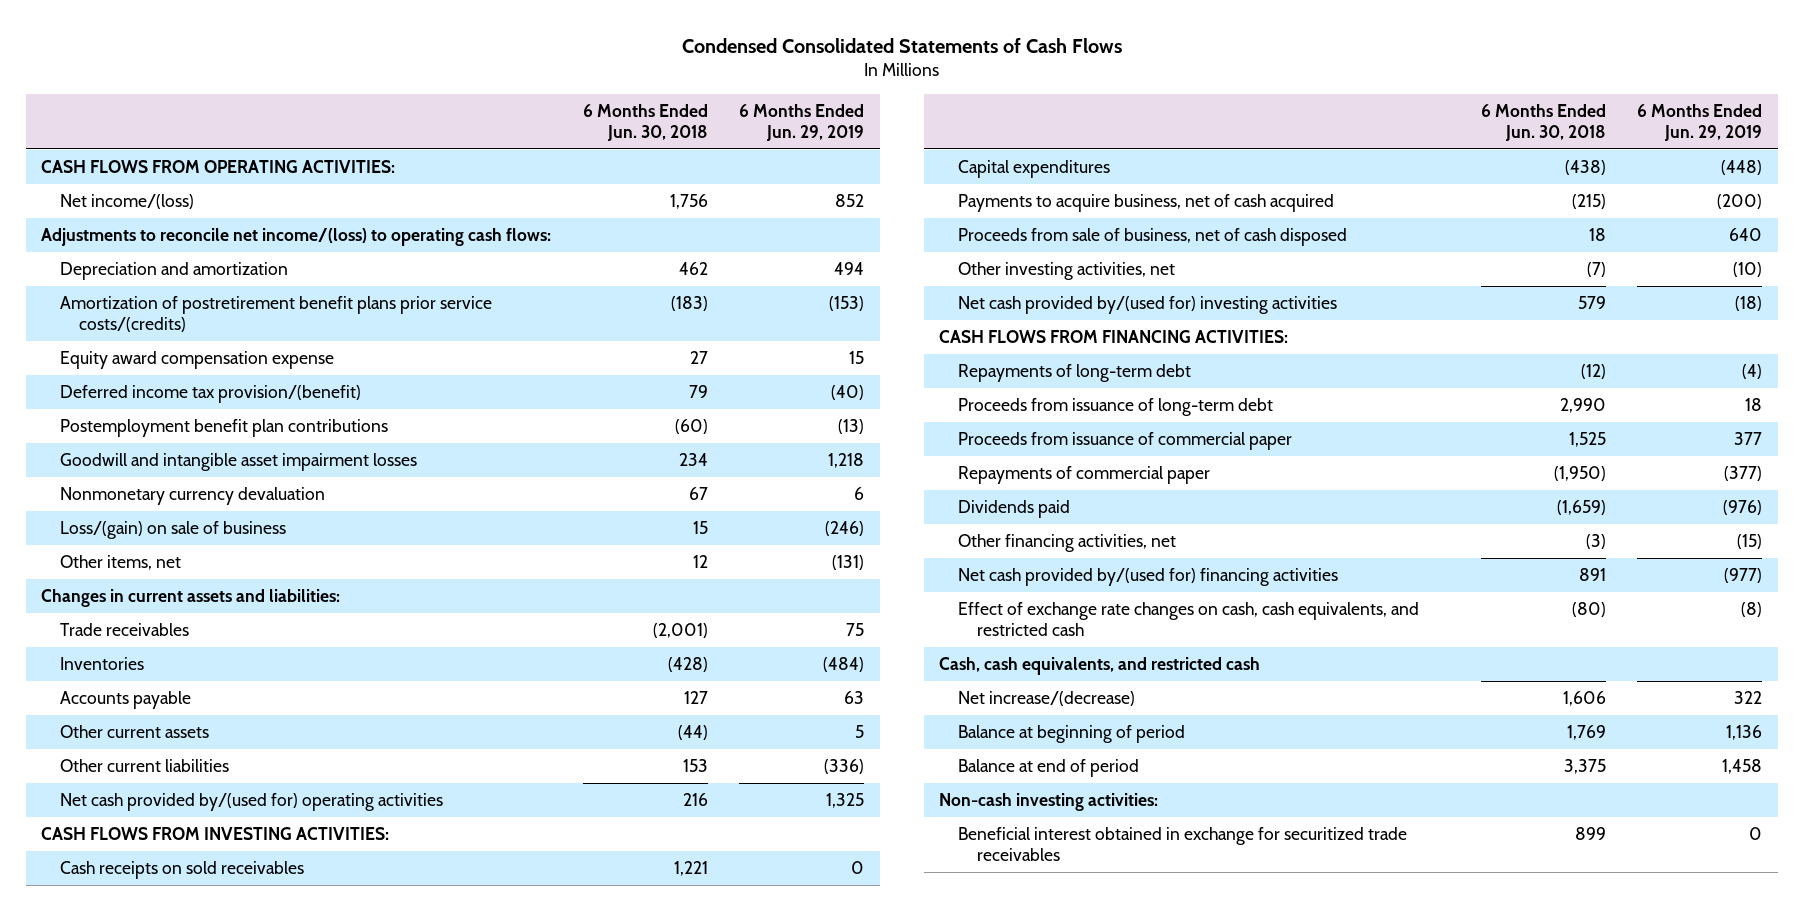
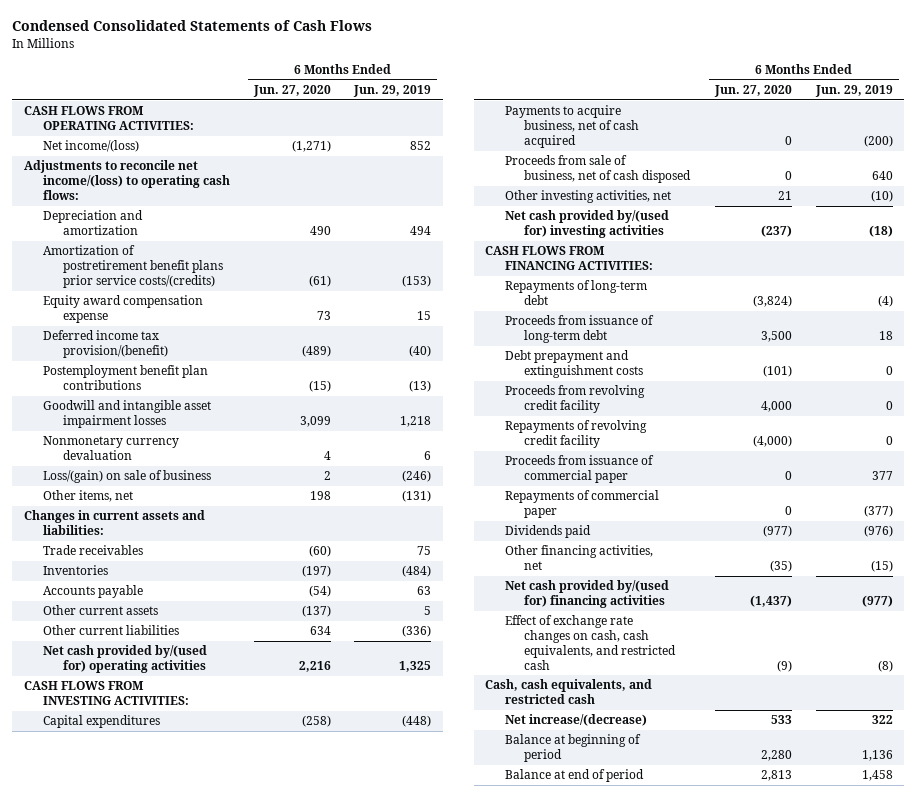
[582,104,708,141] 6 Months Ended Jun. 30, 2018 -> none
none -> [252,85,331,98] Jun. 27, 2020
[60,861,305,880] Cash receipts on sold receivables -> none
none -> [504,350,644,379] Debt prepayment and extinguishment costs
none -> [504,385,645,414] Proceeds from revolving credit facility
none -> [504,420,647,449] Repayments of revolving credit facility
[939,793,1159,812] Non-cash investing activities: -> none
[957,827,1407,861] Beneficial interest obtained in exchange for securitized trade receivables -> none

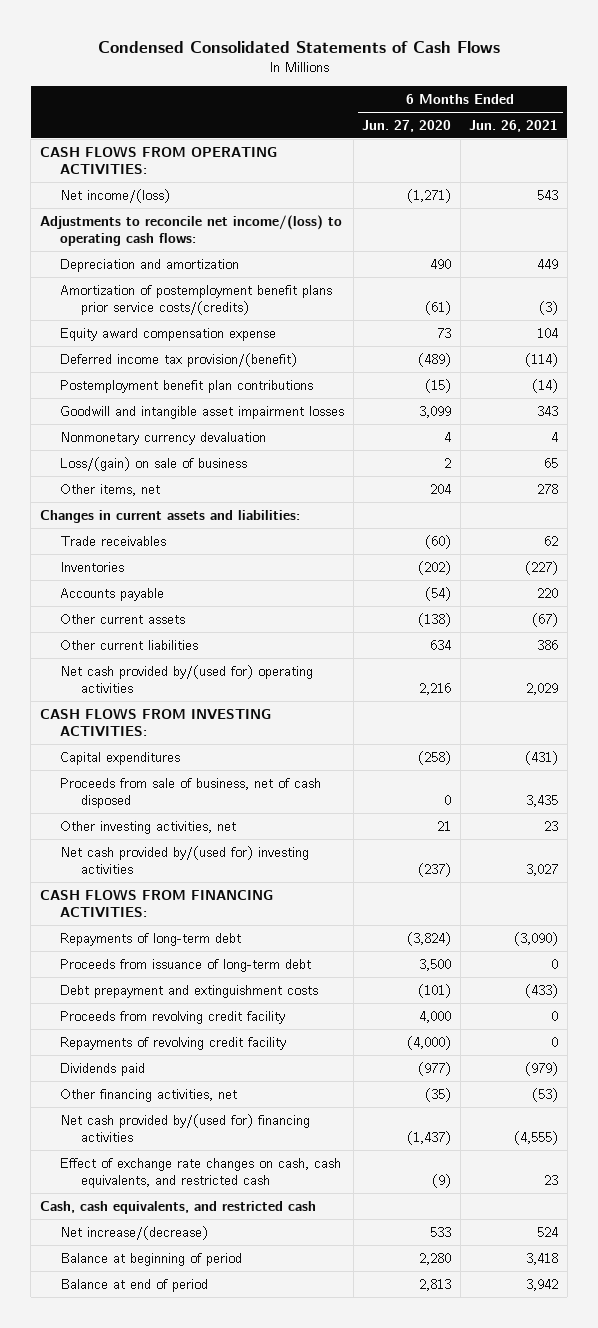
[353,85,432,98] Jun. 29, 2019 -> none
none -> [469,119,559,132] Jun. 26, 2021
[43,245,223,288] Amortization of postretirement benefit plans prior service costs/(credits) -> [60,284,333,316] Amortization of postemployment benefit plans prior service costs/(credits)
[309,491,331,501] 198 -> [430,483,452,494] 204
[301,565,331,578] (197) -> [418,560,452,575] (202)
[301,605,331,618] (137) -> [418,612,452,627] (138)
[504,105,640,148] Payments to acquire business, net of cash acquired -> none
[504,455,654,484] Proceeds from issuance of commercial paper -> none
[504,490,659,519] Repayments of commercial paper -> none

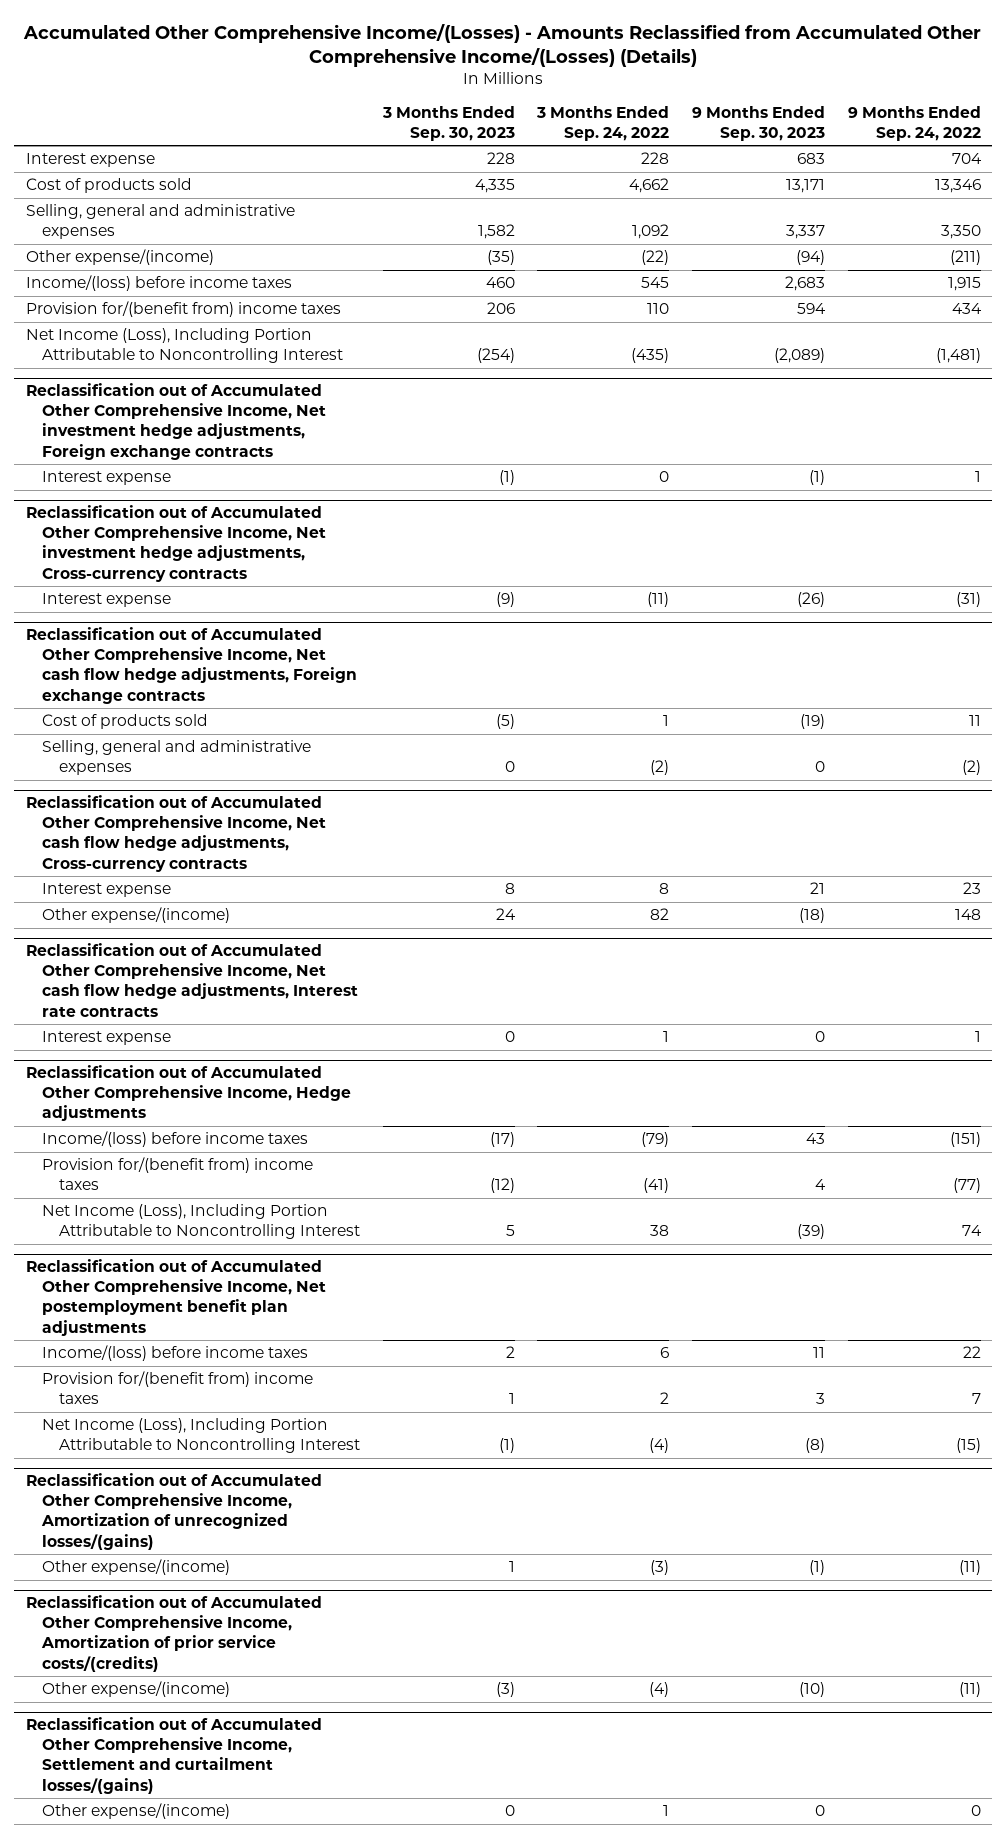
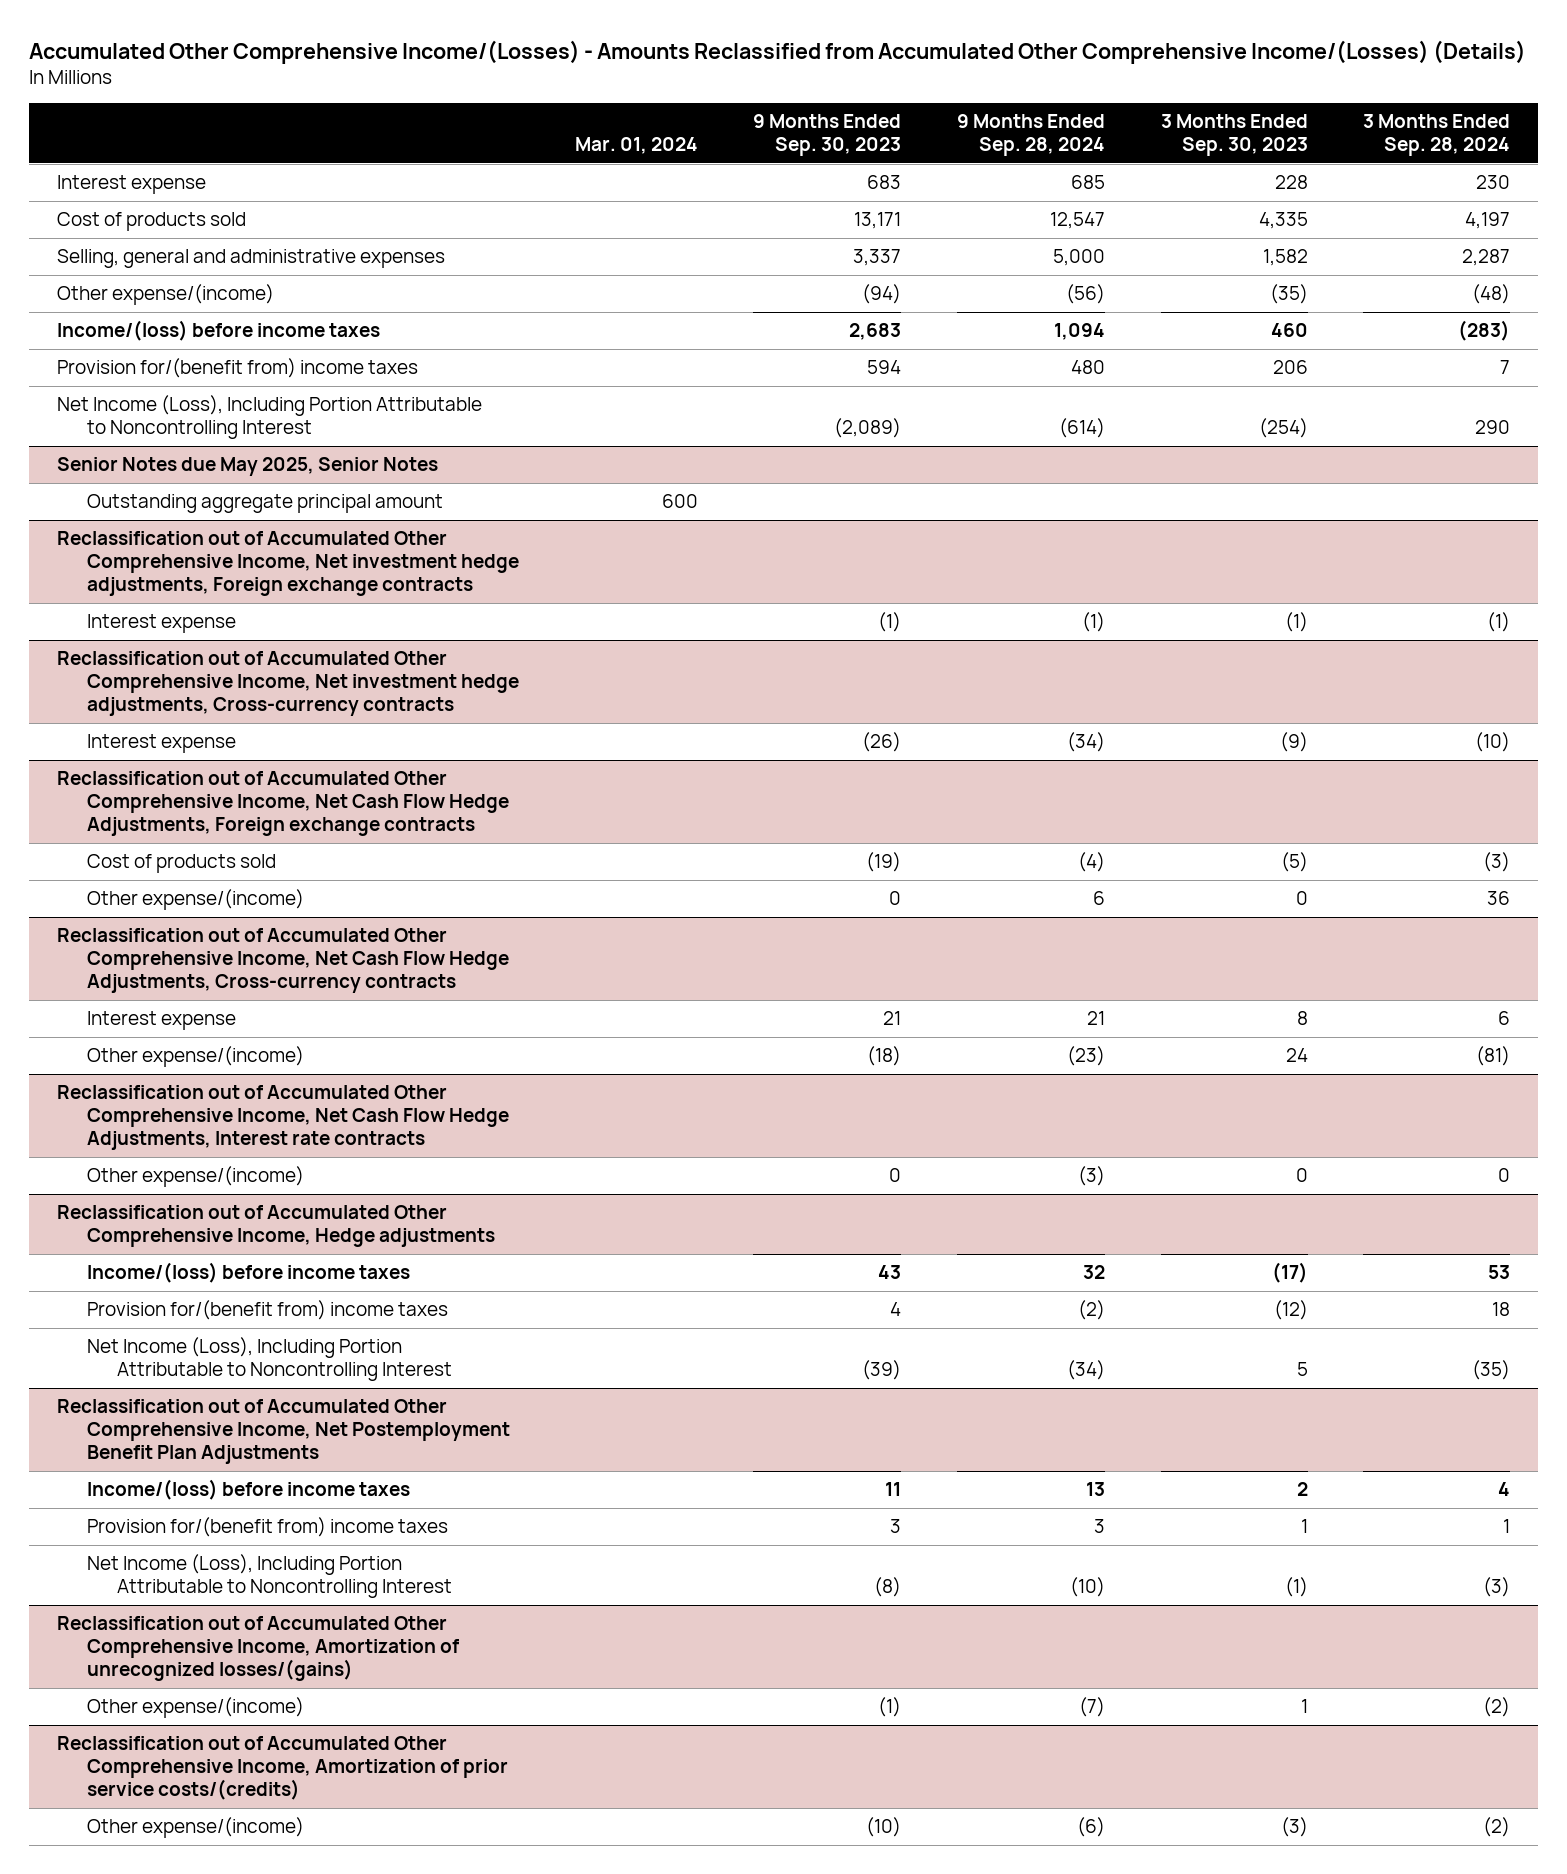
[536,105,670,141] 3 Months Ended Sep. 24, 2022 -> none
[847,105,981,141] 9 Months Ended Sep. 24, 2022 -> none
none -> [574,137,698,155] Mar. 01, 2024
none -> [956,114,1105,157] 9 Months Ended Sep. 28, 2024
none -> [1363,114,1511,157] 3 Months Ended Sep. 28, 2024
none -> [57,457,439,477] Senior Notes due May 2025, Senior Notes
none -> [86,494,443,514] Outstanding aggregate principal amount
[25,627,358,704] Reclassification out of Accumulated Other Comprehensive Income, Net cash flow hedge adjustments, Foreign exchange contracts -> [57,771,509,837] Reclassification out of Accumulated Other Comprehensive Income, Net Cash Flow Hedge Adjustments, Foreign exchange contracts
[42,740,312,776] Selling, general and administrative expenses -> none
none -> [86,889,304,911] Other expense/(income)
[25,795,327,872] Reclassification out of Accumulated Other Comprehensive Income, Net cash flow hedge adjustments, Cross-currency contracts -> [57,928,509,994] Reclassification out of Accumulated Other Comprehensive Income, Net Cash Flow Hedge Adjustments, Cross-currency contracts
[42,1031,172,1046] Interest expense -> none
[25,943,359,1017] Reclassification out of Accumulated Other Comprehensive Income, Net cash flow hedge adjustments, Interest rate contracts -> [57,1085,509,1151] Reclassification out of Accumulated Other Comprehensive Income, Net Cash Flow Hedge Adjustments, Interest rate contracts
none -> [86,1166,304,1188] Other expense/(income)
[25,1259,327,1336] Reclassification out of Accumulated Other Comprehensive Income, Net postemployment benefit plan adjustments -> [57,1399,510,1465] Reclassification out of Accumulated Other Comprehensive Income, Net Postemployment Benefit Plan Adjustments
[25,1717,322,1794] Reclassification out of Accumulated Other Comprehensive Income, Settlement and curtailment losses/(gains) -> none
[42,1803,231,1820] Other expense/(income) -> none

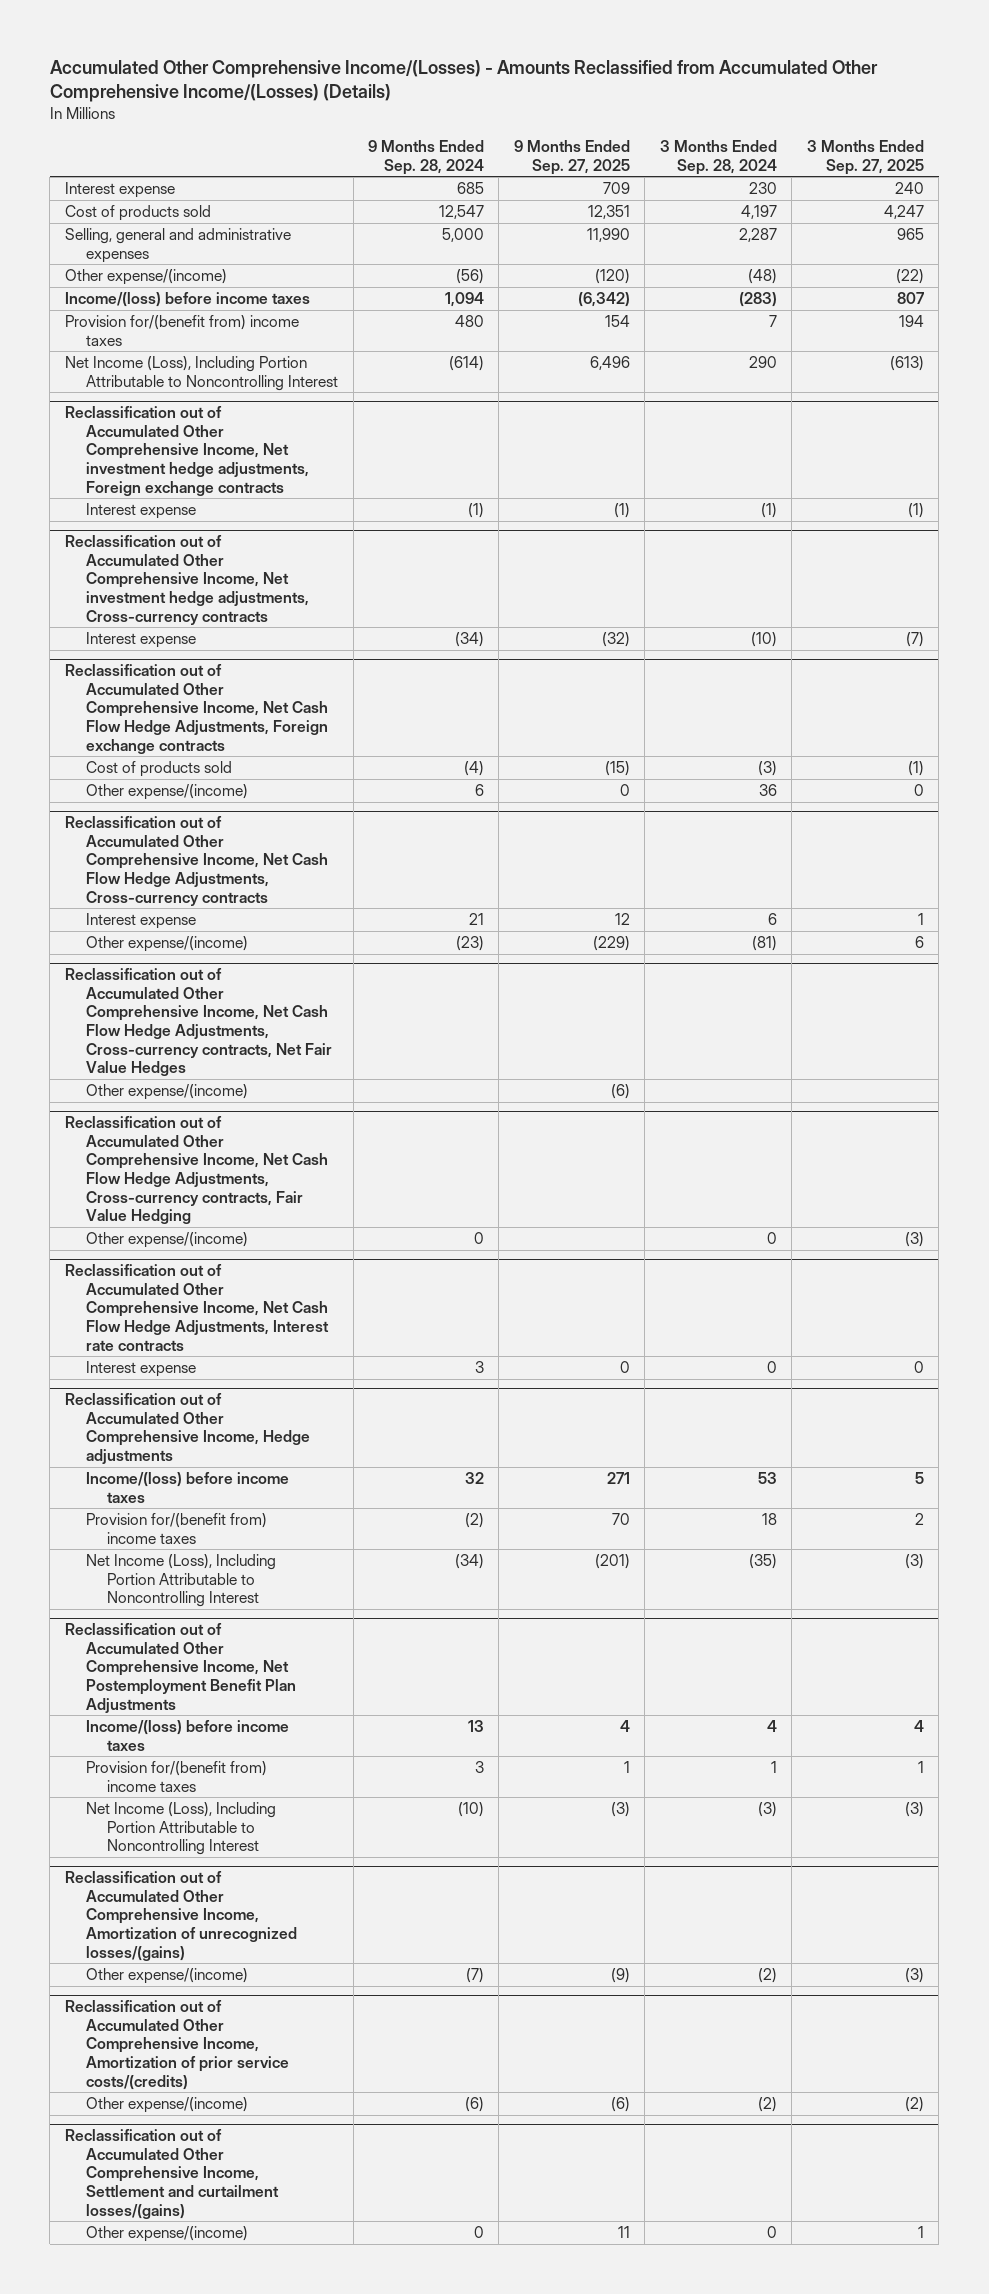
[574,137,698,155] Mar. 01, 2024 -> none
[753,114,902,157] 9 Months Ended Sep. 30, 2023 -> none
[1160,114,1308,157] 3 Months Ended Sep. 30, 2023 -> none
none -> [513,140,630,175] 9 Months Ended Sep. 27, 2025
none -> [806,140,924,175] 3 Months Ended Sep. 27, 2025
[57,457,439,477] Senior Notes due May 2025, Senior Notes -> none
[86,494,443,514] Outstanding aggregate principal amount -> none
none -> [64,968,333,1077] Reclassification out of Accumulated Other Comprehensive Income, Net Cash Flow Hedge Adjustments, Cross-currency contracts, Net Fair Value Hedges
none -> [86,1084,249,1101] Other expense/(income)
none -> [64,1116,329,1225] Reclassification out of Accumulated Other Comprehensive Income, Net Cash Flow Hedge Adjustments, Cross-currency contracts, Fair Value Hedging
none -> [86,1232,249,1249] Other expense/(income)
[86,1166,304,1188] Other expense/(income) -> none
none -> [86,1361,197,1378] Interest expense
none -> [64,2129,280,2219] Reclassification out of Accumulated Other Comprehensive Income, Settlement and curtailment losses/(gains)
none -> [86,2226,249,2243] Other expense/(income)

